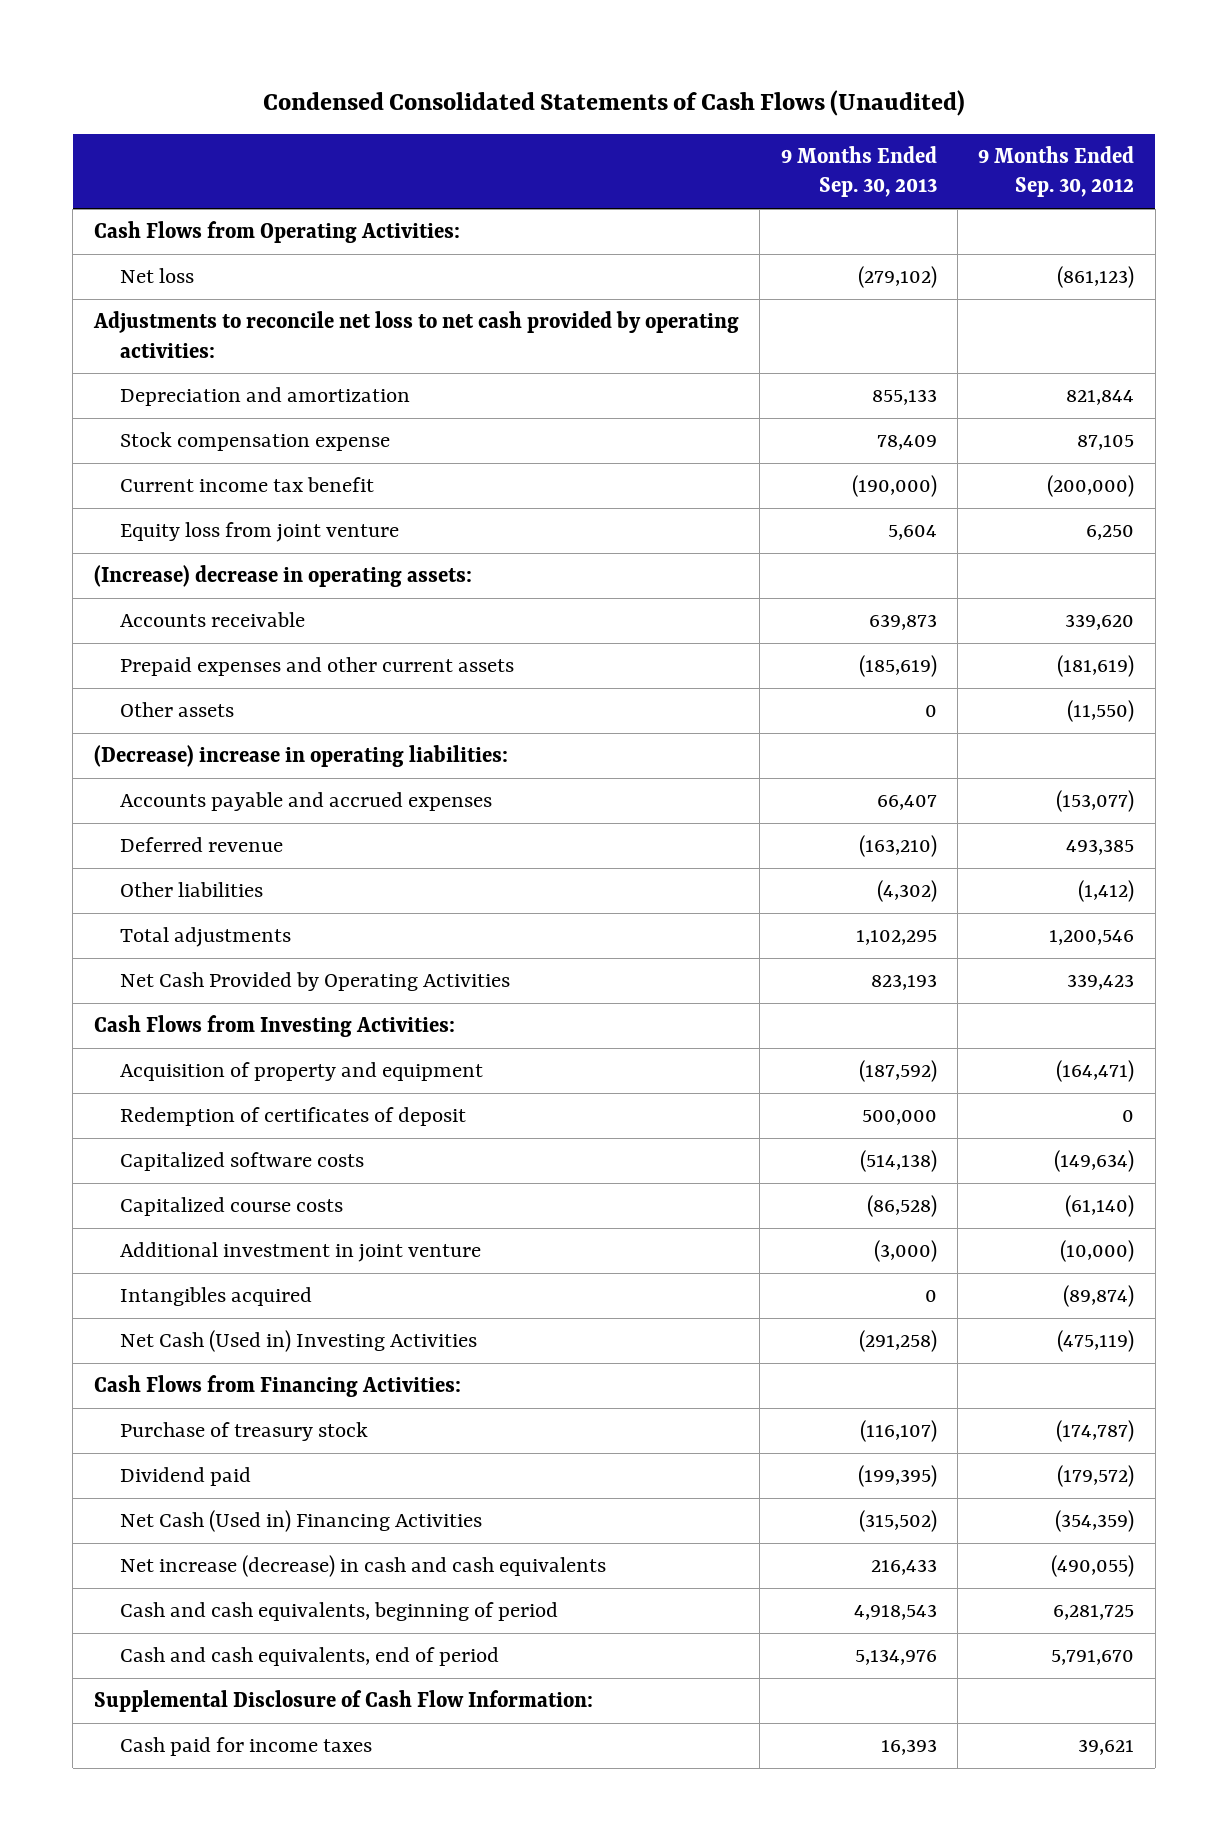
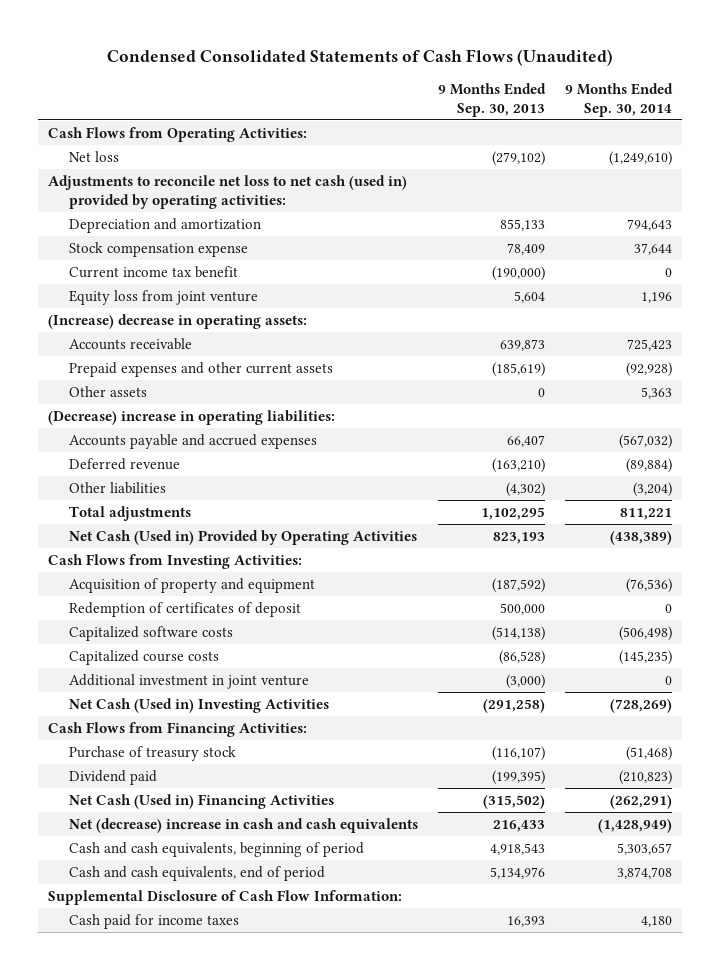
[978,146,1135,198] 9 Months Ended Sep. 30, 2012 -> none
none -> [564,82,673,117] 9 Months Ended Sep. 30, 2014
[92,311,739,358] Adjustments to reconcile net loss to net cash provided by operating activities: -> [48,174,408,209] Adjustments to reconcile net loss to net cash (used in) provided by operating activities:
[119,972,510,992] Net Cash Provided by Operating Activities -> [69,529,418,545] Net Cash (Used in) Provided by Operating Activities
[119,1287,312,1307] Intangibles acquired -> none
[119,1555,606,1578] Net increase (decrease) in cash and cash equivalents -> [69,817,419,833] Net (decrease) increase in cash and cash equivalents

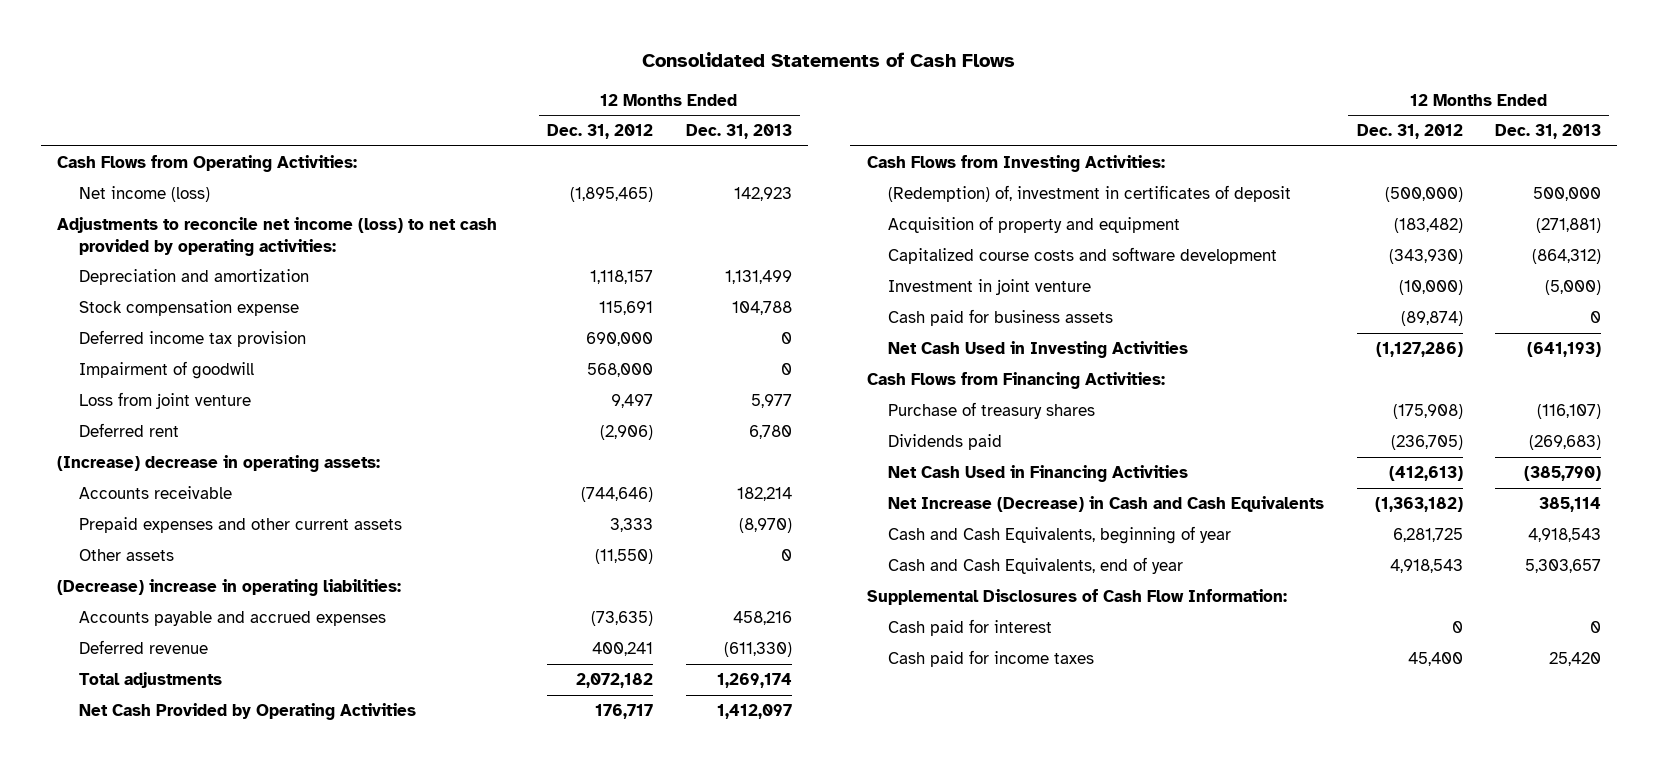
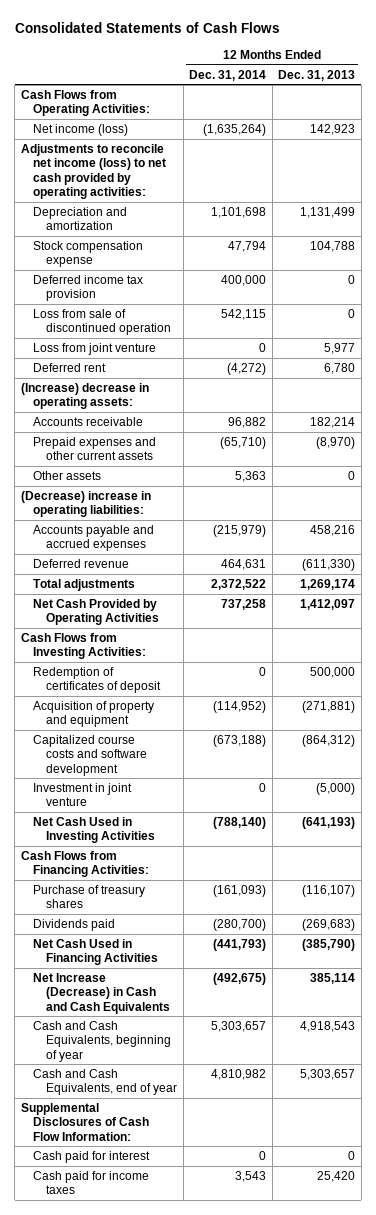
[547,124,654,140] Dec. 31, 2012 -> none
none -> [189,69,267,81] Dec. 31, 2014
[78,361,254,380] Impairment of goodwill -> none
none -> [33,308,171,336] Loss from sale of discontinued operation
[887,185,1291,203] (Redemption) of, investment in certificates of deposit -> [33,666,161,694] Redemption of certificates of deposit
[887,309,1113,327] Cash paid for business assets -> none

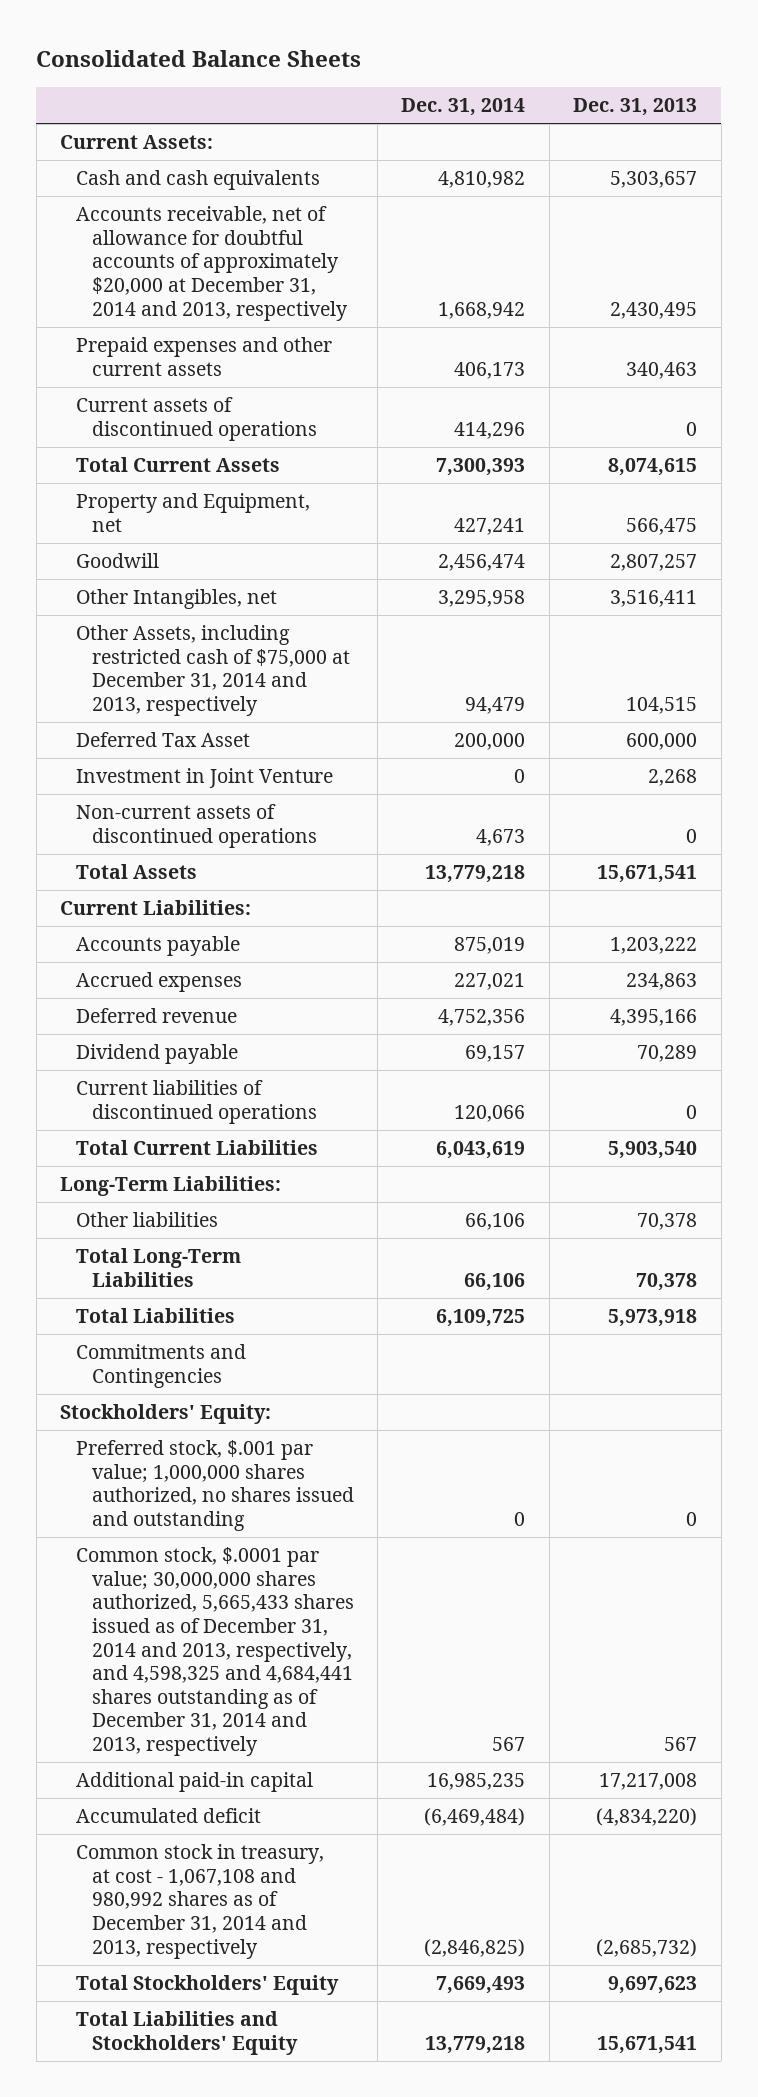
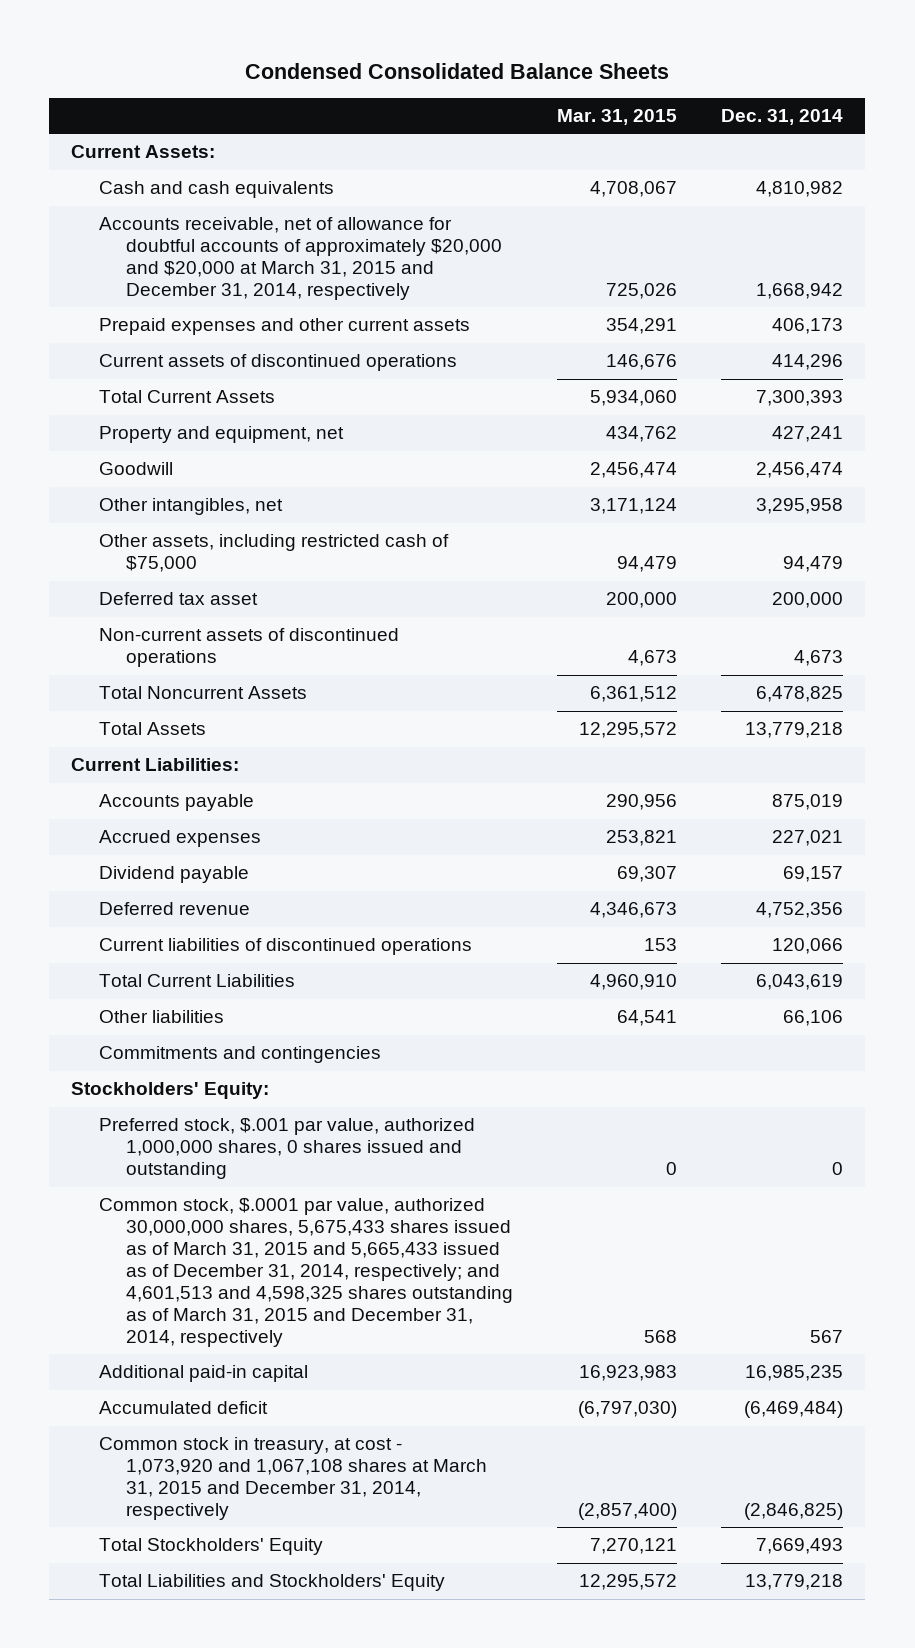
[36,50,362,68] Consolidated Balance Sheets -> [245,62,670,79] Condensed Consolidated Balance Sheets
[573,98,698,117] Dec. 31, 2013 -> none
none -> [557,109,678,126] Mar. 31, 2015
[76,206,348,321] Accounts receivable, net of allowance for doubtful accounts of approximately $20,000 at December 31, 2014 and 2013, respectively -> [98,217,502,301] Accounts receivable, net of allowance for doubtful accounts of approximately $20,000 and $20,000 at March 31, 2015 and December 31, 2014, respectively
[76,493,311,532] Property and Equipment, net -> [98,426,344,444] Property and equipment, net
[76,768,334,789] Investment in Joint Venture -> none
[76,589,278,610] Other Intangibles, net -> [98,498,283,516] Other intangibles, net
[76,625,350,716] Other Assets, including restricted cash of $75,000 at December 31, 2014 and 2013, respectively -> [98,534,449,573] Other assets, including restricted cash of $75,000
[76,732,251,748] Deferred Tax Asset -> [98,592,258,606] Deferred tax asset
none -> [98,686,307,700] Total Noncurrent Assets
[76,1008,238,1024] Deferred revenue -> [98,902,250,916] Deferred revenue
[60,1176,282,1197] Long-Term Liabilities: -> none
[76,1248,242,1287] Total Long-Term Liabilities -> none
[76,1308,236,1324] Total Liabilities -> none
[76,1344,247,1388] Commitments and Contingencies -> [98,1046,381,1064] Commitments and contingencies
[76,1440,354,1531] Preferred stock, $.001 par value; 1,000,000 shares authorized, no shares issued and outstanding -> [98,1118,475,1180] Preferred stock, $.001 par value, authorized 1,000,000 shares, 0 shares issued and outstanding
[76,1547,354,1756] Common stock, $.0001 par value; 30,000,000 shares authorized, 5,665,433 shares issued as of December 31, 2014 and 2013, respectively, and 4,598,325 and 4,684,441 shares outstanding as of December 31, 2014 and 2013, respectively -> [98,1198,513,1347] Common stock, $.0001 par value, authorized 30,000,000 shares, 5,675,433 shares issued as of March 31, 2015 and 5,665,433 issued as of December 31, 2014, respectively; and 4,601,513 and 4,598,325 shares outstanding as of March 31, 2015 and December 31, 2014, respectively
[76,1844,325,1959] Common stock in treasury, at cost - 1,067,108 and 980,992 shares as of December 31, 2014 and 2013, respectively -> [98,1437,487,1521] Common stock in treasury, at cost - 1,073,920 and 1,067,108 shares at March 31, 2015 and December 31, 2014, respectively

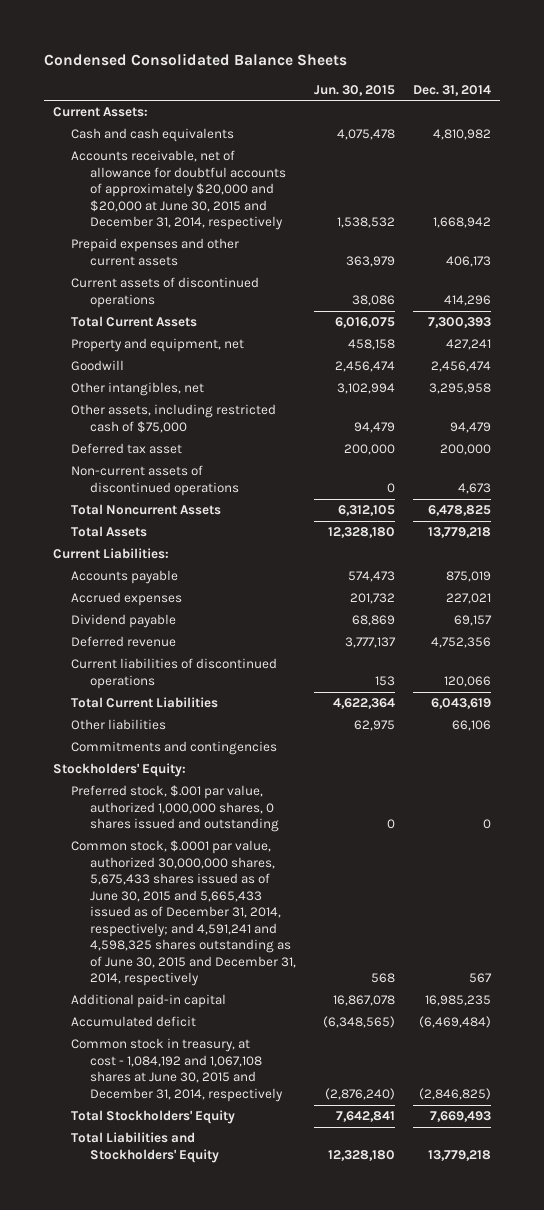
[557,109,678,126] Mar. 31, 2015 -> none
none -> [314,84,396,96] Jun. 30, 2015
[98,217,502,301] Accounts receivable, net of allowance for doubtful accounts of approximately $20,000 and $20,000 at March 31, 2015 and December 31, 2014, respectively -> [71,150,287,231] Accounts receivable, net of allowance for doubtful accounts of approximately $20,000 and $20,000 at June 30, 2015 and December 31, 2014, respectively
[98,1198,513,1347] Common stock, $.0001 par value, authorized 30,000,000 shares, 5,675,433 shares issued as of March 31, 2015 and 5,665,433 issued as of December 31, 2014, respectively; and 4,601,513 and 4,598,325 shares outstanding as of March 31, 2015 and December 31, 2014, respectively -> [71,840,297,987] Common stock, $.0001 par value, authorized 30,000,000 shares, 5,675,433 shares issued as of June 30, 2015 and 5,665,433 issued as of December 31, 2014, respectively; and 4,591,241 and 4,598,325 shares outstanding as of June 30, 2015 and December 31, 2014, respectively
[98,1437,487,1521] Common stock in treasury, at cost - 1,073,920 and 1,067,108 shares at March 31, 2015 and December 31, 2014, respectively -> [71,1038,284,1102] Common stock in treasury, at cost - 1,084,192 and 1,067,108 shares at June 30, 2015 and December 31, 2014, respectively

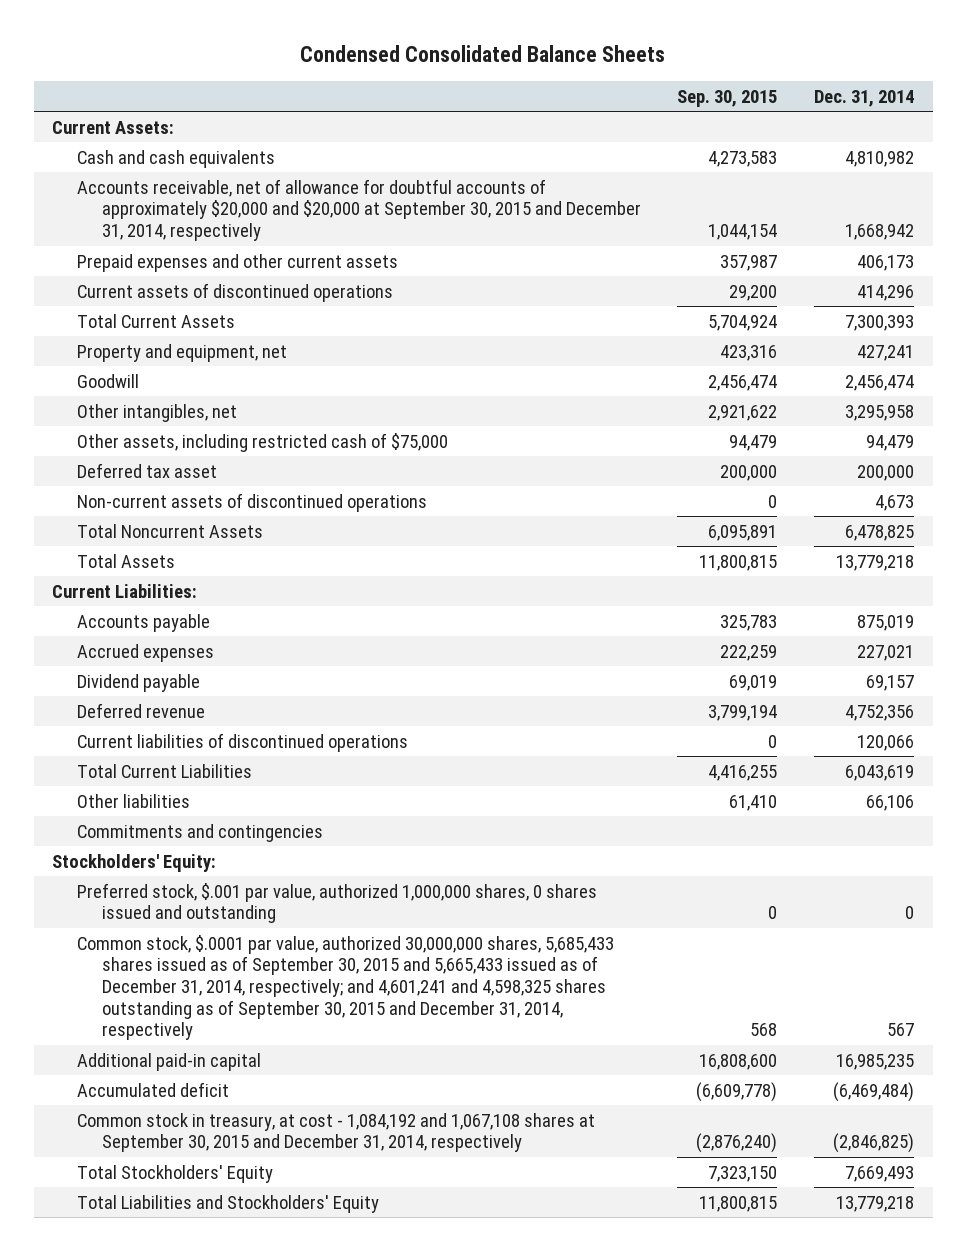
[314,84,396,96] Jun. 30, 2015 -> none
none -> [677,89,778,107] Sep. 30, 2015
[71,150,287,231] Accounts receivable, net of allowance for doubtful accounts of approximately $20,000 and $20,000 at June 30, 2015 and December 31, 2014, respectively -> [76,178,641,242] Accounts receivable, net of allowance for doubtful accounts of approximately $20,000 and $20,000 at September 30, 2015 and December 31, 2014, respectively
[71,840,297,987] Common stock, $.0001 par value, authorized 30,000,000 shares, 5,675,433 shares issued as of June 30, 2015 and 5,665,433 issued as of December 31, 2014, respectively; and 4,591,241 and 4,598,325 shares outstanding as of June 30, 2015 and December 31, 2014, respectively -> [76,934,614,1041] Common stock, $.0001 par value, authorized 30,000,000 shares, 5,685,433 shares issued as of September 30, 2015 and 5,665,433 issued as of December 31, 2014, respectively; and 4,601,241 and 4,598,325 shares outstanding as of September 30, 2015 and December 31, 2014, respectively
[71,1038,284,1102] Common stock in treasury, at cost - 1,084,192 and 1,067,108 shares at June 30, 2015 and December 31, 2014, respectively -> [76,1112,595,1153] Common stock in treasury, at cost - 1,084,192 and 1,067,108 shares at September 30, 2015 and December 31, 2014, respectively

